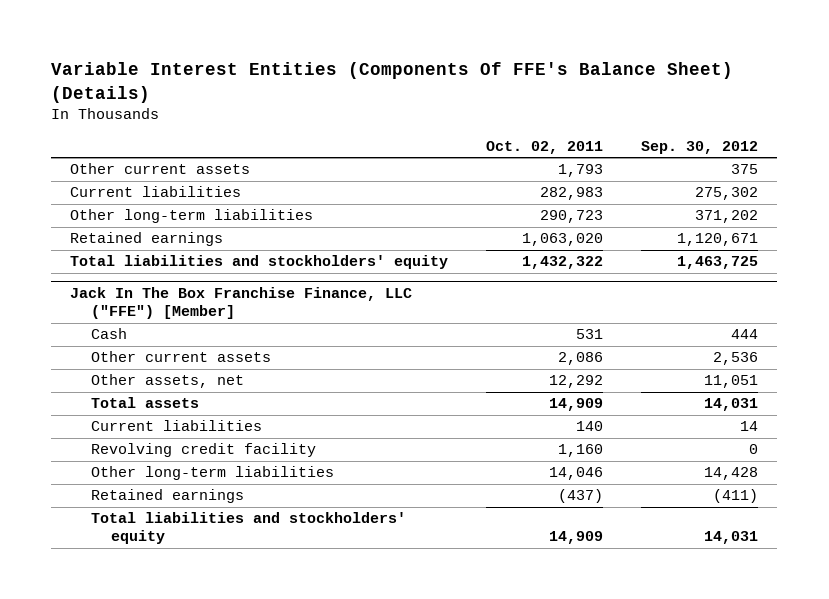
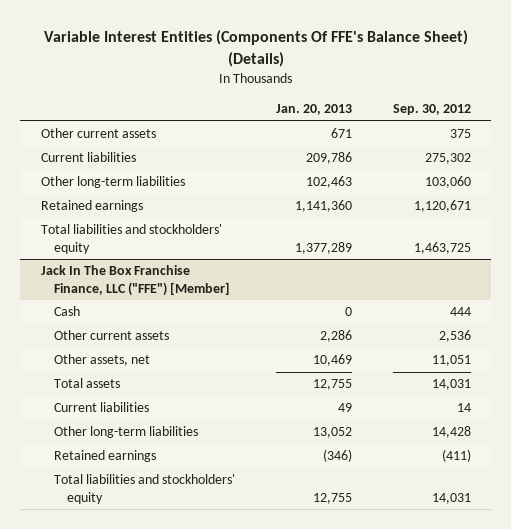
[486,140,604,154] Oct. 02, 2011 -> none
none -> [275,104,352,116] Jan. 20, 2013
[695,210,759,224] 371,202 -> [424,176,471,189] 103,060
[90,443,316,458] Revolving credit facility -> none

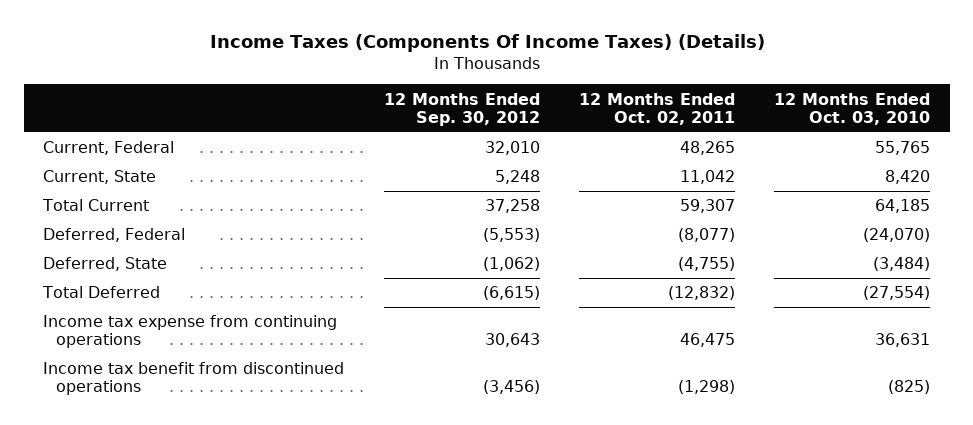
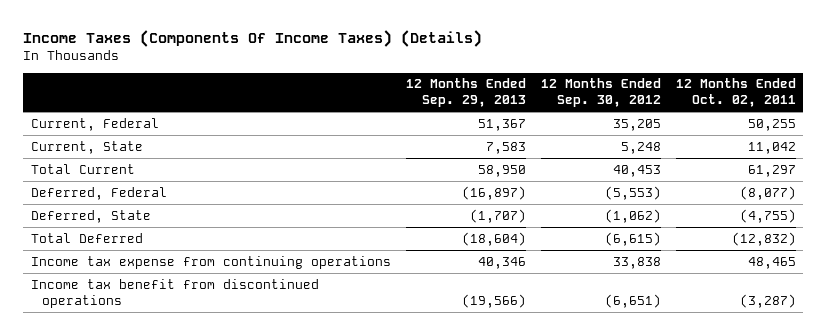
[774,92,931,125] 12 Months Ended Oct. 03, 2010 -> none
none -> [405,78,526,108] 12 Months Ended Sep. 29, 2013
[484,141,540,156] 32,010 -> [612,118,661,131] 35,205
[679,141,735,156] 48,265 -> [747,118,796,131] 50,255
[484,199,540,214] 37,258 -> [612,164,661,177] 40,453
[679,199,735,214] 59,307 -> [747,164,796,177] 61,297
[484,333,540,348] 30,643 -> [612,256,661,269] 33,838
[679,333,735,348] 46,475 -> [747,256,796,269] 48,465
[482,380,540,395] (3,456) -> [604,293,661,308] (6,651)
[677,380,735,395] (1,298) -> [739,293,796,308] (3,287)

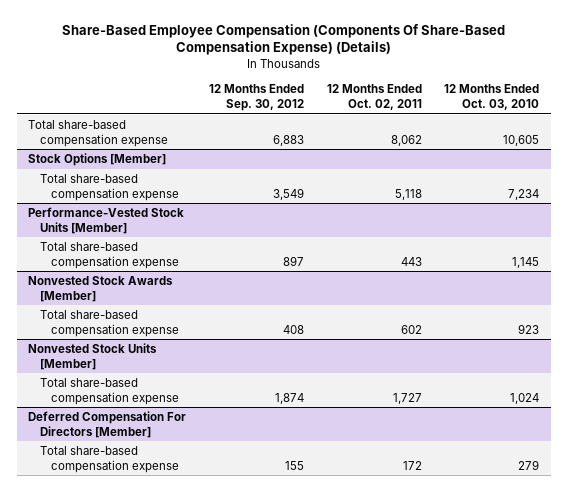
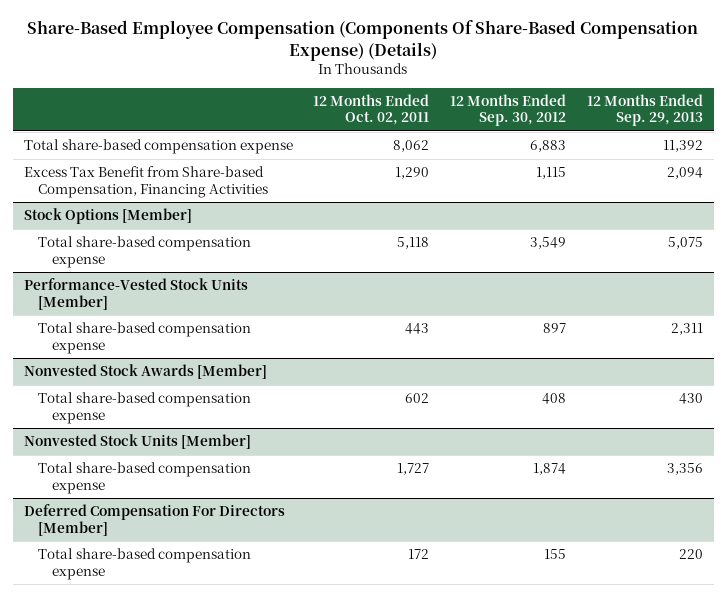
[444,84,540,110] 12 Months Ended Oct. 03, 2010 -> none
none -> [587,94,704,127] 12 Months Ended Sep. 29, 2013
none -> [23,166,268,198] Excess Tax Benefit from Share-based Compensation, Financing Activities

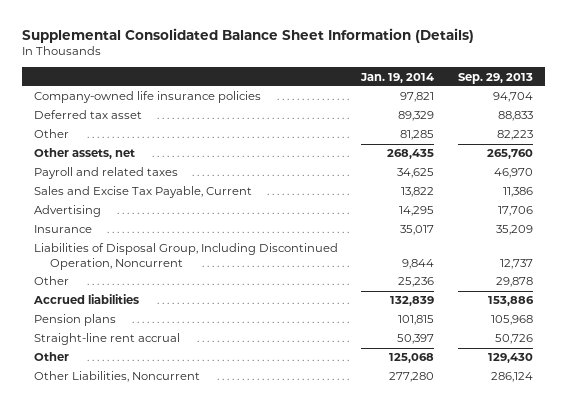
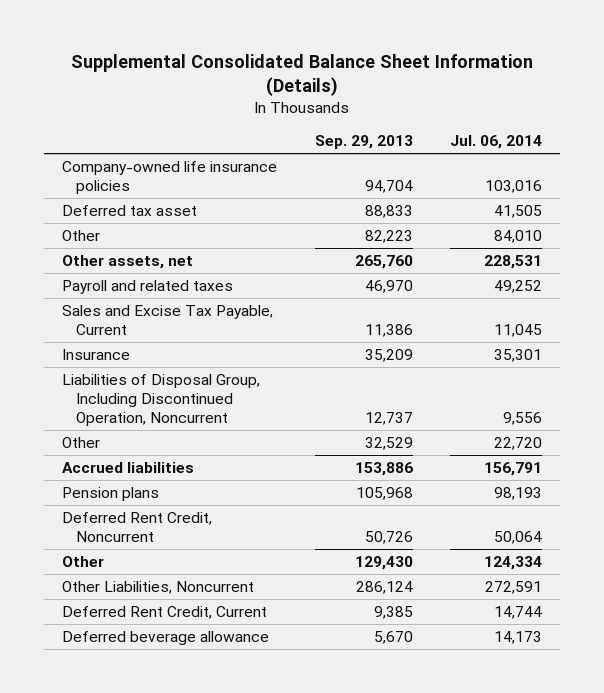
[360,72,435,83] Jan. 19, 2014 -> none
none -> [449,135,542,150] Jul. 06, 2014
[33,205,101,218] Advertising -> none
[496,277,534,288] 29,878 -> [364,437,413,451] 32,529
[33,333,180,346] Straight-line rent accrual -> [62,512,213,543] Deferred Rent Credit, Noncurrent
none -> [62,606,268,620] Deferred Rent Credit, Current
none -> [62,631,270,646] Deferred beverage allowance

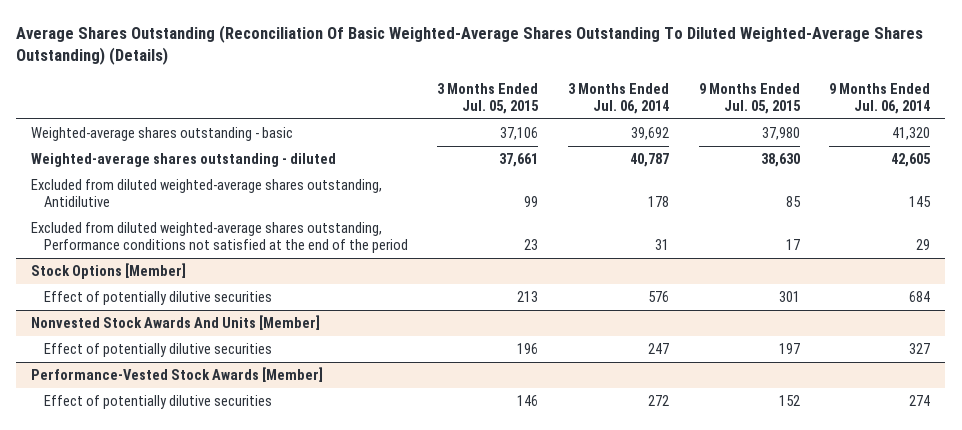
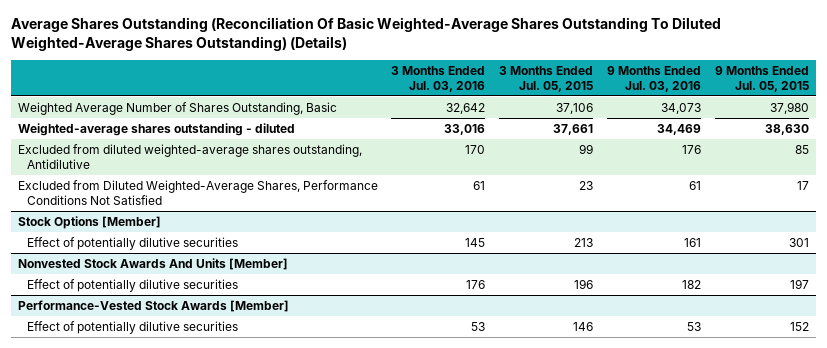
[568,82,670,114] 3 Months Ended Jul. 06, 2014 -> none
[829,82,931,114] 9 Months Ended Jul. 06, 2014 -> none
none -> [391,65,486,92] 3 Months Ended Jul. 03, 2016
none -> [607,65,702,92] 9 Months Ended Jul. 03, 2016
[31,127,294,142] Weighted-average shares outstanding - basic -> [17,101,337,115] Weighted Average Number of Shares Outstanding, Basic
[31,222,408,254] Excluded from diluted weighted-average shares outstanding, Performance conditions not satisfied at the end of the period -> [17,179,378,205] Excluded from Diluted Weighted-Average Shares, Performance Conditions Not Satisfied

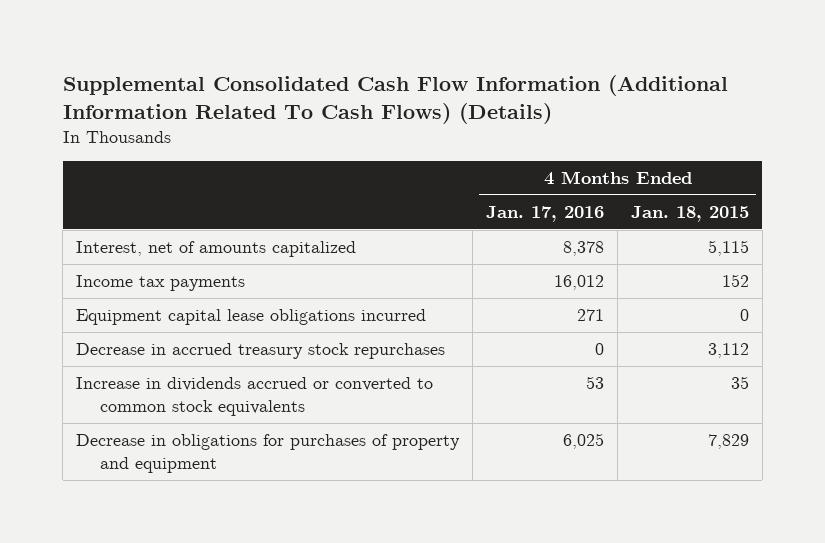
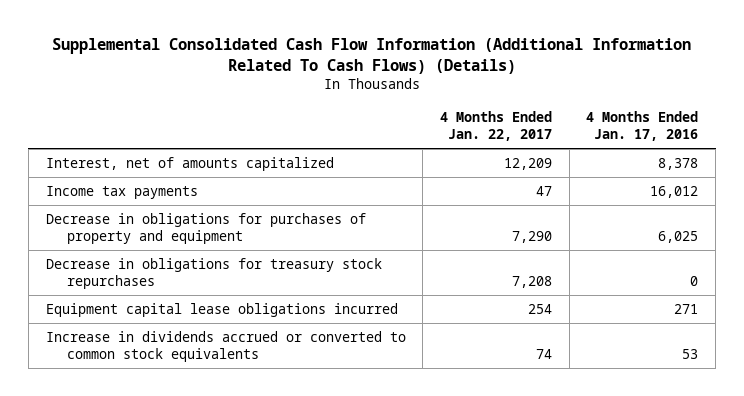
[630,206,749,223] Jan. 18, 2015 -> none
none -> [440,110,553,142] 4 Months Ended Jan. 22, 2017
[76,434,461,474] Decrease in obligations for purchases of property and equipment -> [45,212,366,245] Decrease in obligations for purchases of property and equipment
none -> [45,257,382,290] Decrease in obligations for treasury stock repurchases
[76,343,446,360] Decrease in accrued treasury stock repurchases -> none

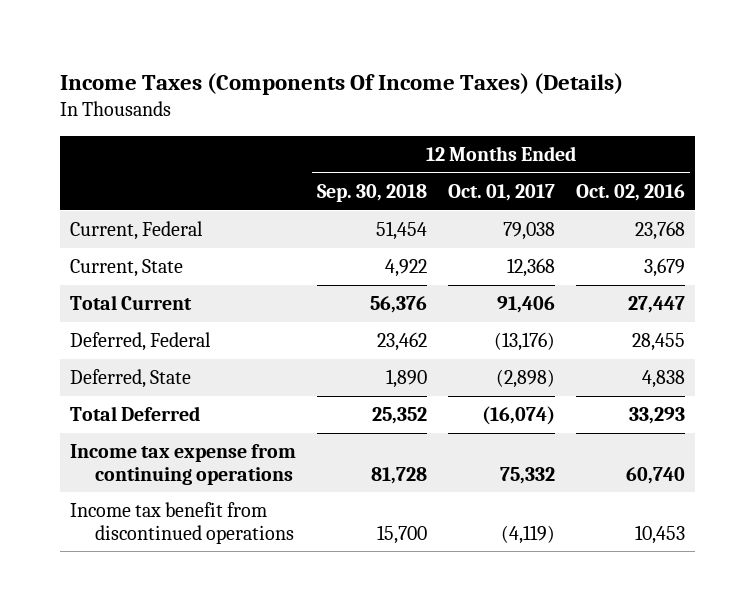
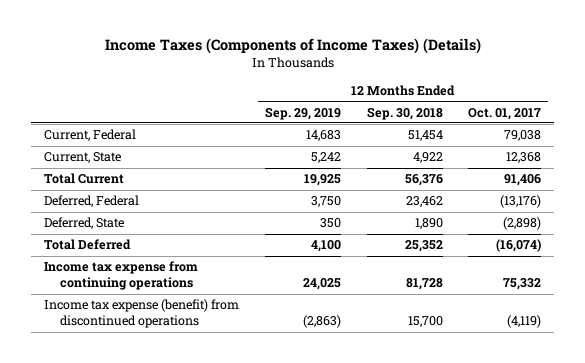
[59,72,623,95] Income Taxes (Components Of Income Taxes) (Details) -> [104,38,481,55] Income Taxes (Components of Income Taxes) (Details)
[575,183,685,201] Oct. 02, 2016 -> none
none -> [264,106,341,120] Sep. 29, 2019
[70,502,295,544] Income tax benefit from discontinued operations -> [43,299,239,329] Income tax expense (benefit) from discontinued operations

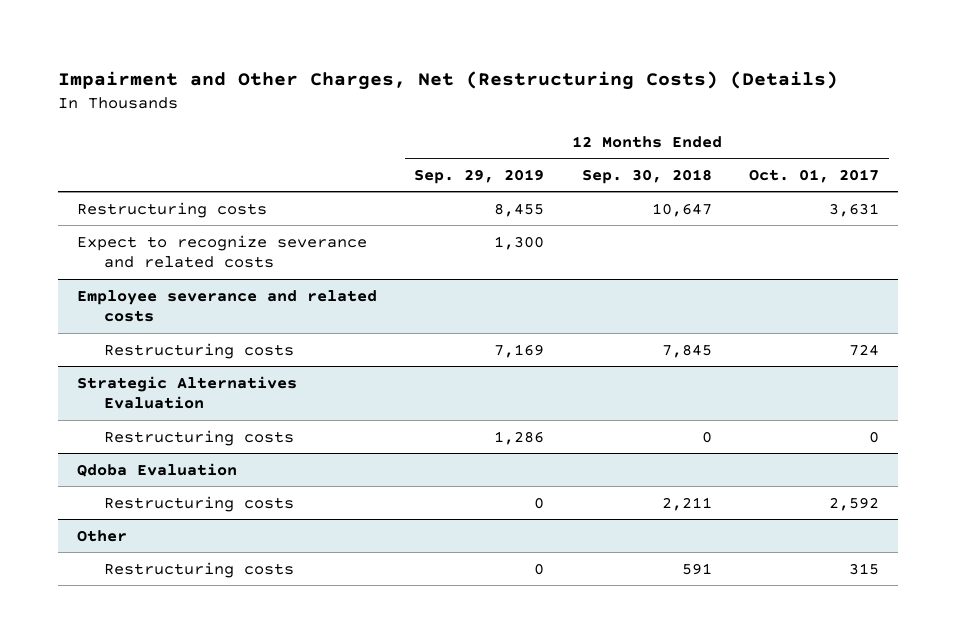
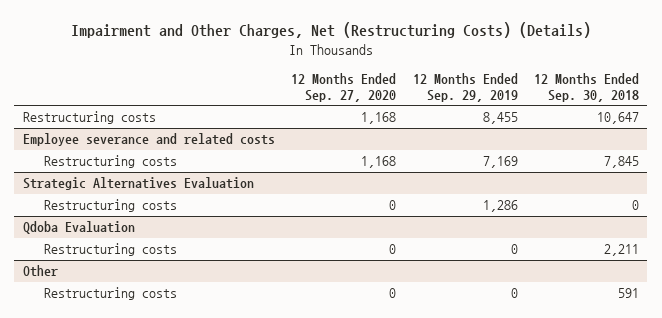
[749,168,880,183] Oct. 01, 2017 -> none
none -> [291,72,397,102] 12 Months Ended Sep. 27, 2020
[76,234,367,269] Expect to recognize severance and related costs -> none

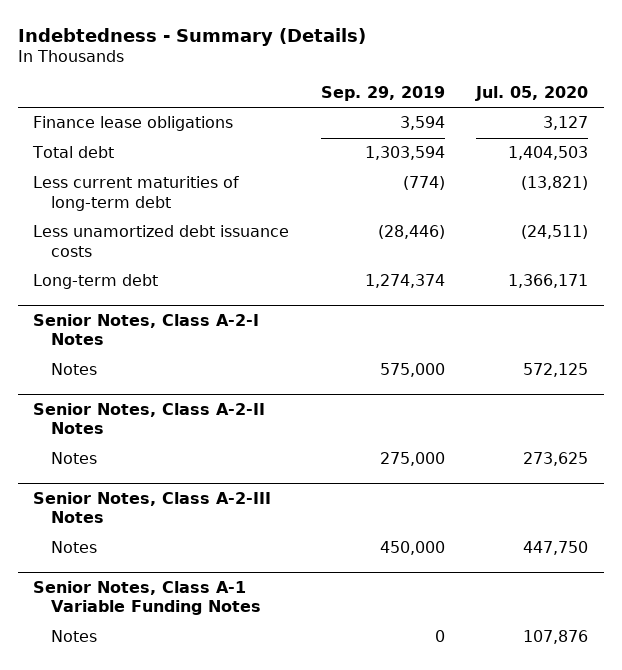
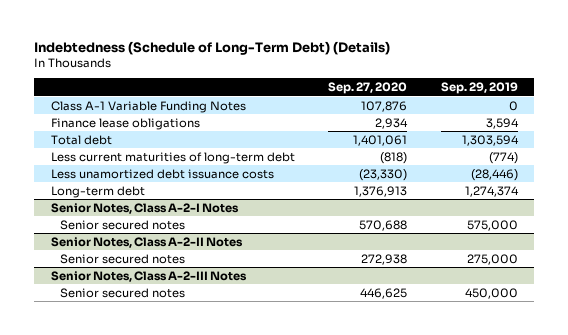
[17,27,366,46] Indebtedness - Summary (Details) -> [34,40,391,55] Indebtedness (Schedule of Long-Term Debt) (Details)
[475,86,589,102] Jul. 05, 2020 -> none
none -> [328,82,408,95] Sep. 27, 2020
none -> [50,100,246,113] Class A-1 Variable Funding Notes
[51,363,98,376] Notes -> [59,219,185,230] Senior secured notes
[51,452,98,465] Notes -> [59,253,185,264] Senior secured notes
[33,581,262,616] Senior Notes, Class A-1 Variable Funding Notes -> none
[51,630,98,643] Notes -> none
[51,541,98,554] Notes -> [59,287,185,298] Senior secured notes

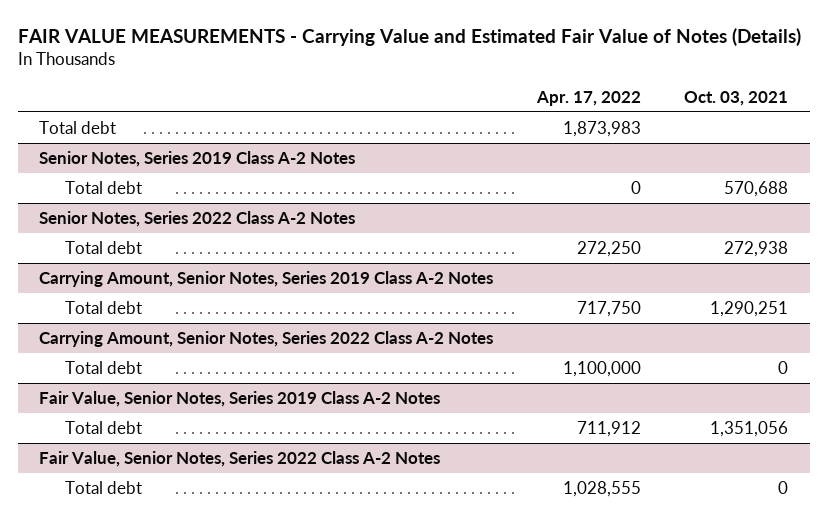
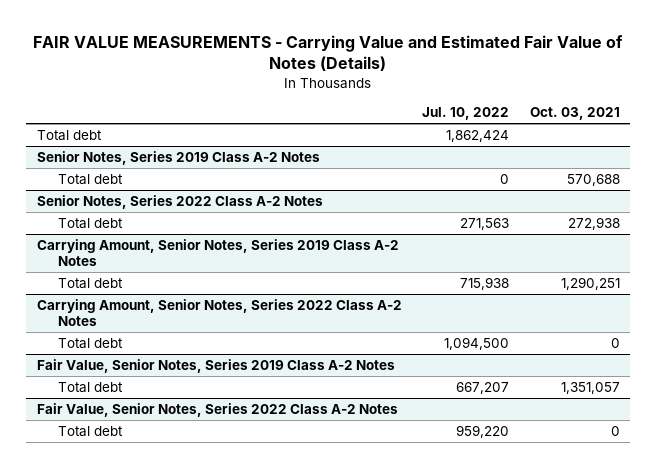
[535,90,641,106] Apr. 17, 2022 -> none
none -> [422,107,510,121] Jul. 10, 2022
[710,420,789,437] 1,351,056 -> [560,381,620,394] 1,351,057

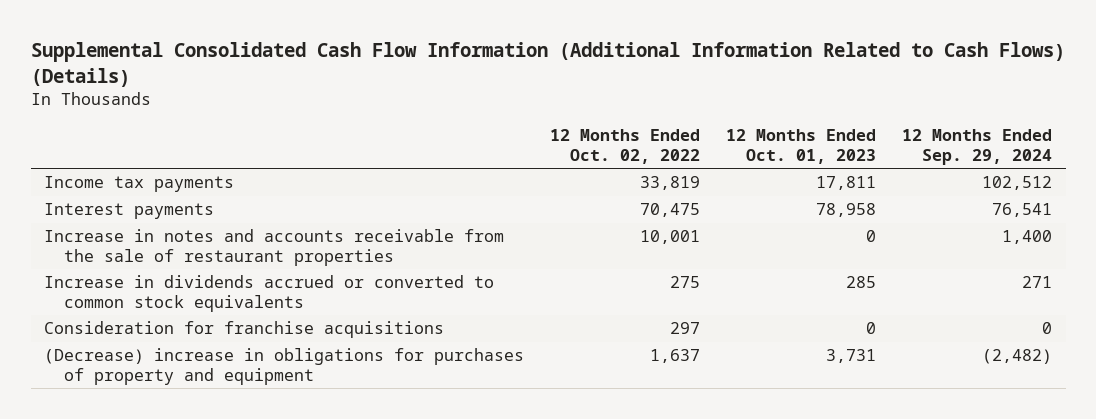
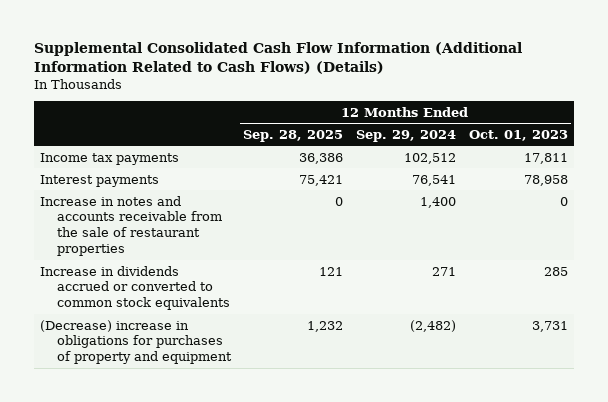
[550,129,701,164] 12 Months Ended Oct. 02, 2022 -> none
none -> [243,129,344,142] Sep. 28, 2025
[43,321,444,339] Consideration for franchise acquisitions -> none

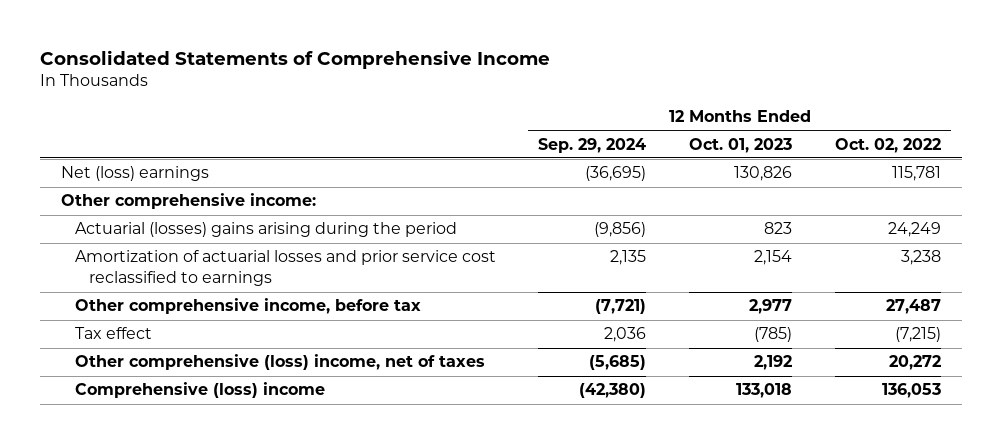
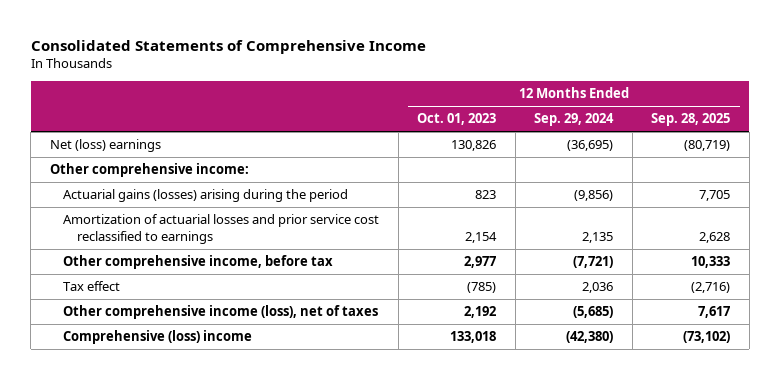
[834,137,941,153] Oct. 02, 2022 -> none
none -> [651,113,731,127] Sep. 28, 2025
[74,222,457,238] Actuarial (losses) gains arising during the period -> [63,189,349,203] Actuarial gains (losses) arising during the period
[74,354,485,371] Other comprehensive (loss) income, net of taxes -> [63,305,379,320] Other comprehensive income (loss), net of taxes

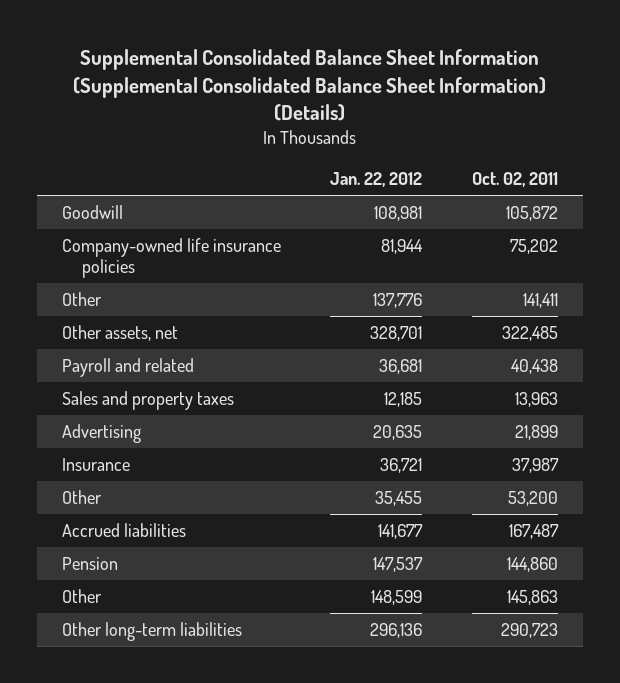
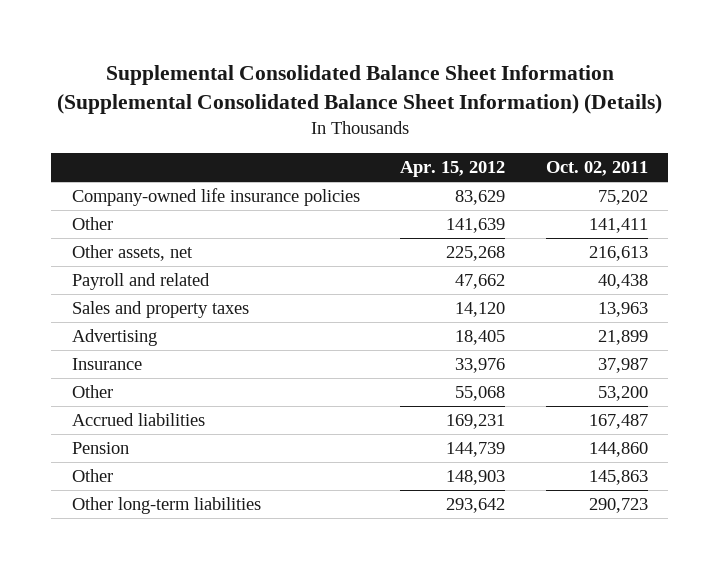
[330,172,423,188] Jan. 22, 2012 -> none
none -> [400,160,506,177] Apr. 15, 2012
[61,205,123,220] Goodwill -> none
[502,326,559,342] 322,485 -> [589,246,649,262] 216,613

